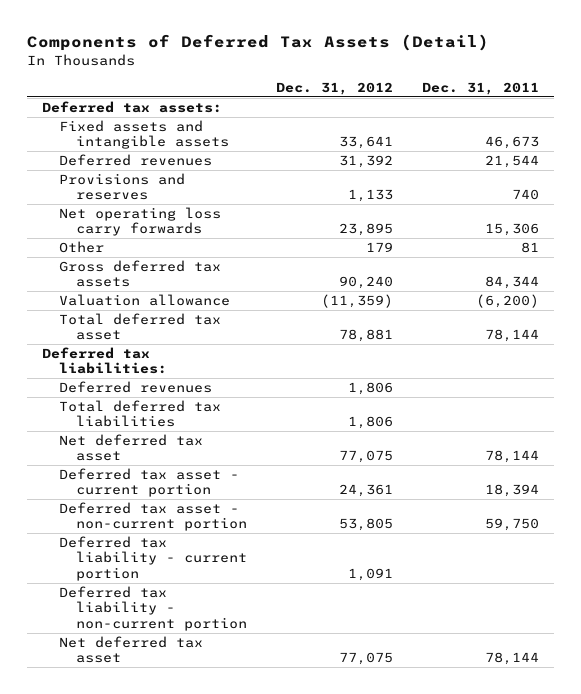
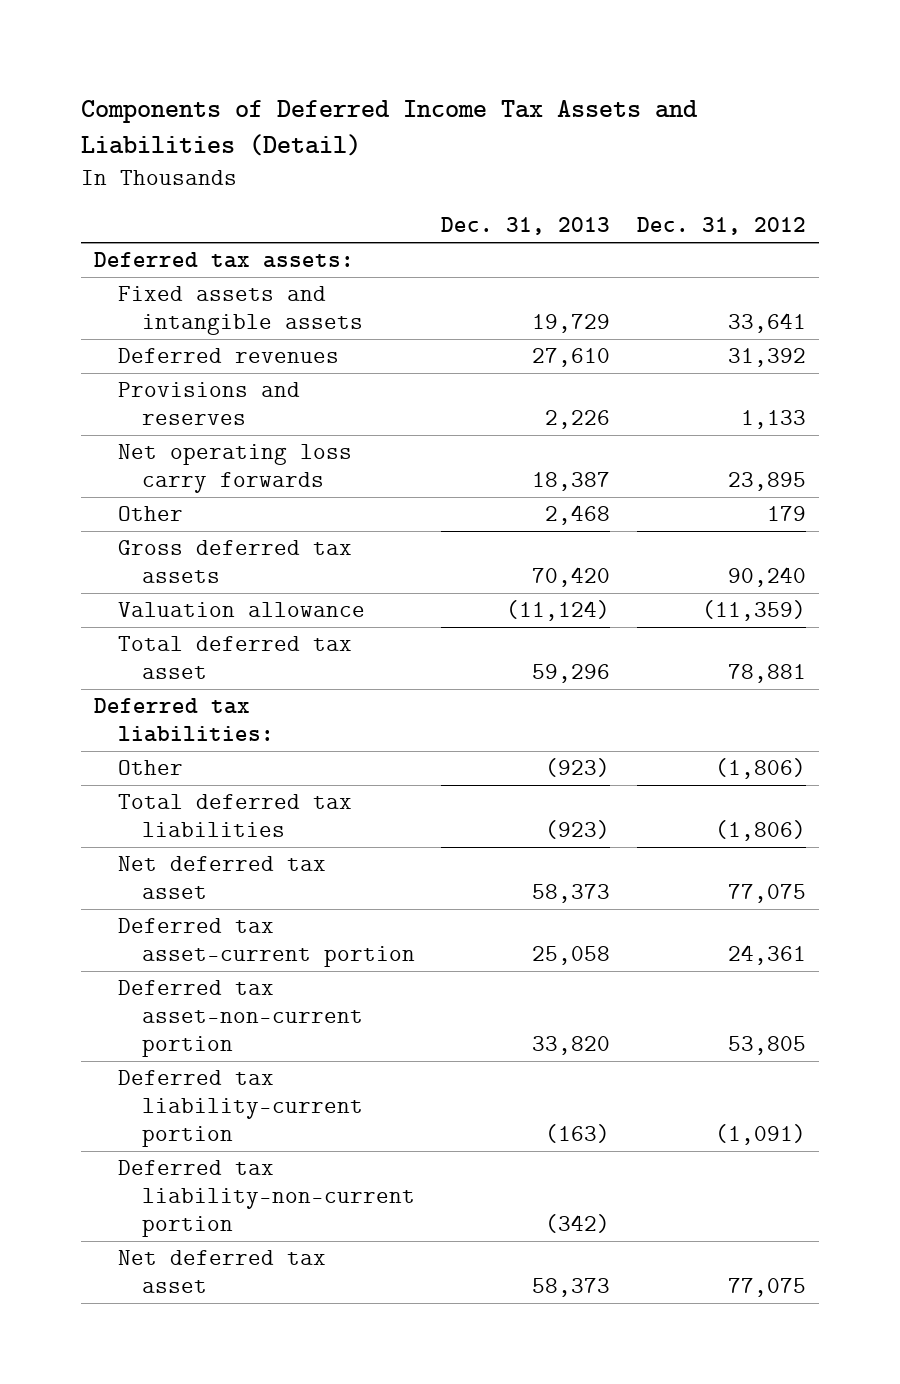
[27,34,490,52] Components of Deferred Tax Assets (Detail) -> [80,99,698,157] Components of Deferred Income Tax Assets and Liabilities (Detail)
[422,81,540,95] Dec. 31, 2011 -> none
none -> [441,217,611,236] Dec. 31, 2013
[58,380,212,393] Deferred revenues -> none
none -> [117,760,183,776] Other
[347,416,393,430] 1,806 -> [714,820,806,842] (1,806)
[58,467,239,498] Deferred tax asset - current portion -> [117,918,415,968] Deferred tax asset-current portion
[58,501,247,532] Deferred tax asset - non-current portion -> [117,980,363,1058] Deferred tax asset-non-current portion
[58,535,247,581] Deferred tax liability - current portion -> [117,1070,363,1148] Deferred tax liability-current portion
[347,567,393,581] 1,091 -> [714,1124,806,1146] (1,091)
[58,585,247,631] Deferred tax liability - non-current portion -> [117,1160,415,1238] Deferred tax liability-non-current portion

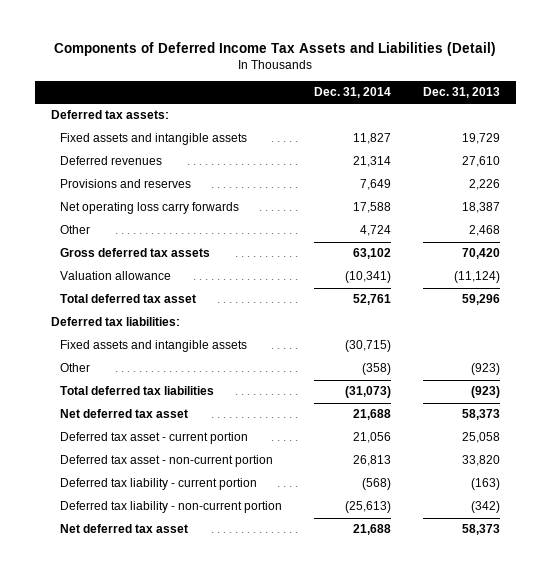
[636,217,806,236] Dec. 31, 2012 -> none
none -> [313,87,391,99] Dec. 31, 2014
none -> [59,340,247,353] Fixed assets and intangible assets
[117,918,415,968] Deferred tax asset-current portion -> [59,432,248,445] Deferred tax asset - current portion
[117,980,363,1058] Deferred tax asset-non-current portion -> [59,455,273,468] Deferred tax asset - non-current portion
[117,1070,363,1148] Deferred tax liability-current portion -> [59,478,257,491] Deferred tax liability - current portion
[117,1160,415,1238] Deferred tax liability-non-current portion -> [59,501,282,514] Deferred tax liability - non-current portion

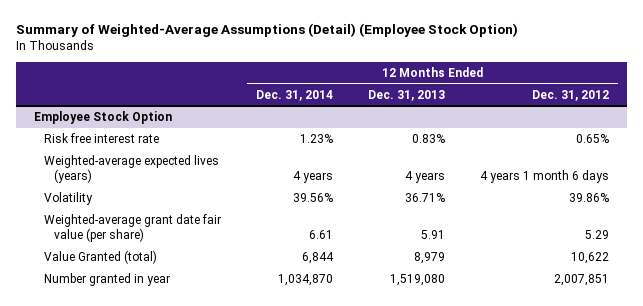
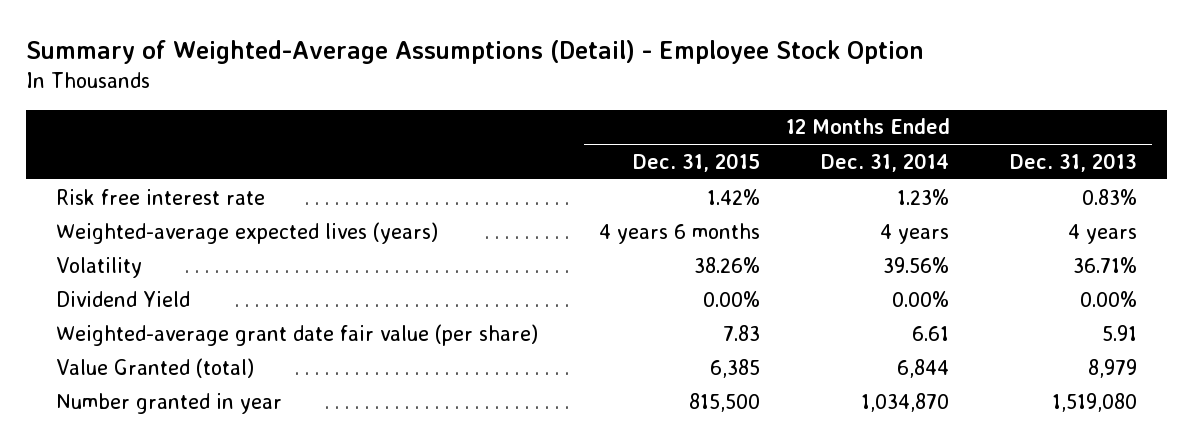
[16,23,519,38] Summary of Weighted-Average Assumptions (Detail) (Employee Stock Option) -> [25,40,924,65] Summary of Weighted-Average Assumptions (Detail) - Employee Stock Option
[532,89,610,101] Dec. 31, 2012 -> none
none -> [633,152,761,172] Dec. 31, 2015
[33,111,172,125] Employee Stock Option -> none
none -> [56,290,191,307] Dividend Yield

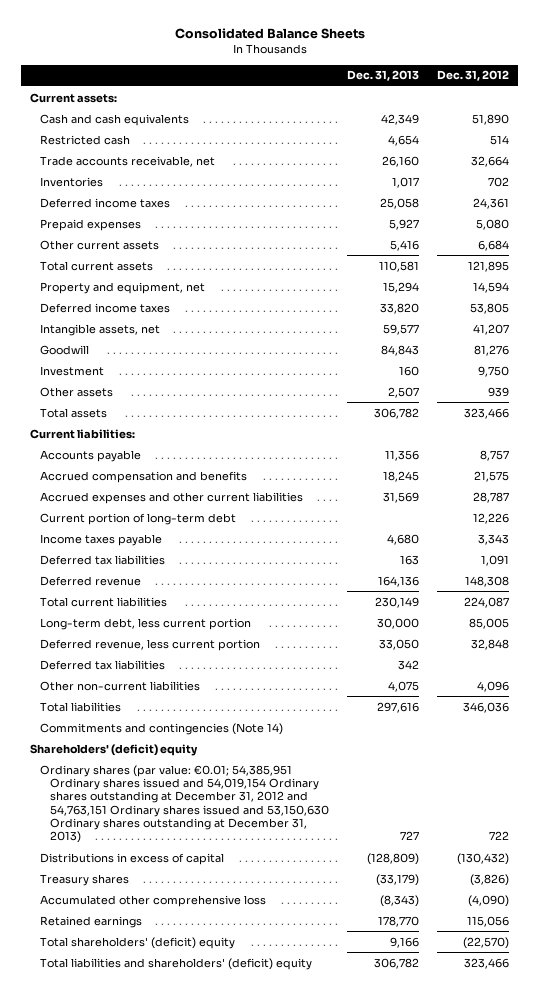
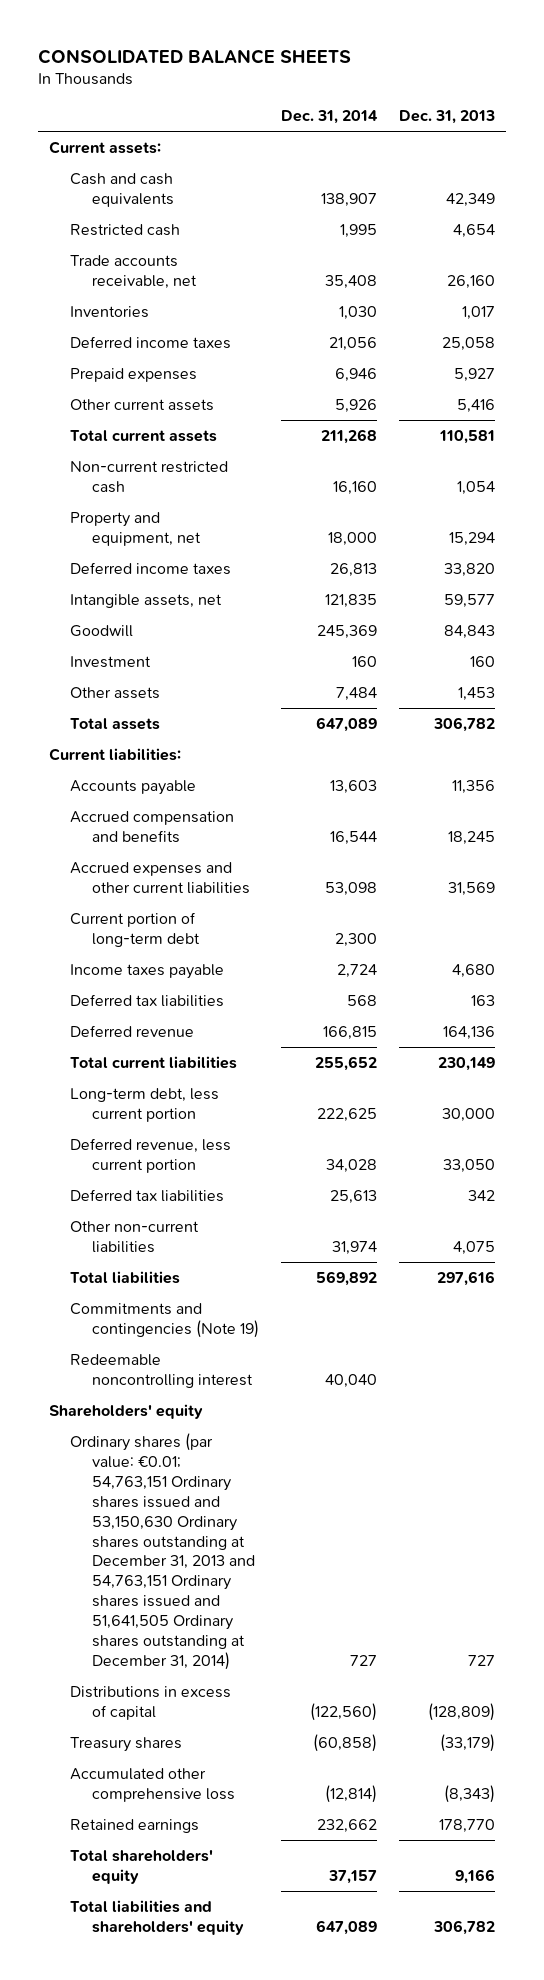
[174,28,365,40] Consolidated Balance Sheets -> [37,48,351,64] CONSOLIDATED BALANCE SHEETS
[437,70,510,82] Dec. 31, 2012 -> none
none -> [281,110,379,125] Dec. 31, 2014
none -> [70,461,229,493] Non-current restricted cash
[388,386,420,398] 2,507 -> [458,687,496,702] 1,453
[40,722,284,735] Commitments and contingencies (Note 14) -> [70,1303,260,1338] Commitments and contingencies (Note 19)
none -> [70,1354,254,1388] Redeemable noncontrolling interest
[30,743,199,756] Shareholders' (deficit) equity -> [48,1404,203,1420] Shareholders' equity
[40,764,330,844] Ordinary shares (par value: €0.01; 54,385,951 Ordinary shares issued and 54,019,154 Ordinary shares outstanding at December 31, 2012 and 54,763,151 Ordinary shares issued and 53,150,630 Ordinary shares outstanding at December 31, 2013) -> [70,1433,256,1670] Ordinary shares (par value: €0.01; 54,763,151 Ordinary shares issued and 53,150,630 Ordinary shares outstanding at December 31, 2013 and 54,763,151 Ordinary shares issued and 51,641,505 Ordinary shares outstanding at December 31, 2014)
[40,936,236,949] Total shareholders' (deficit) equity -> [70,1850,214,1884] Total shareholders' equity
[40,957,313,970] Total liabilities and shareholders' (deficit) equity -> [70,1900,245,1935] Total liabilities and shareholders' equity

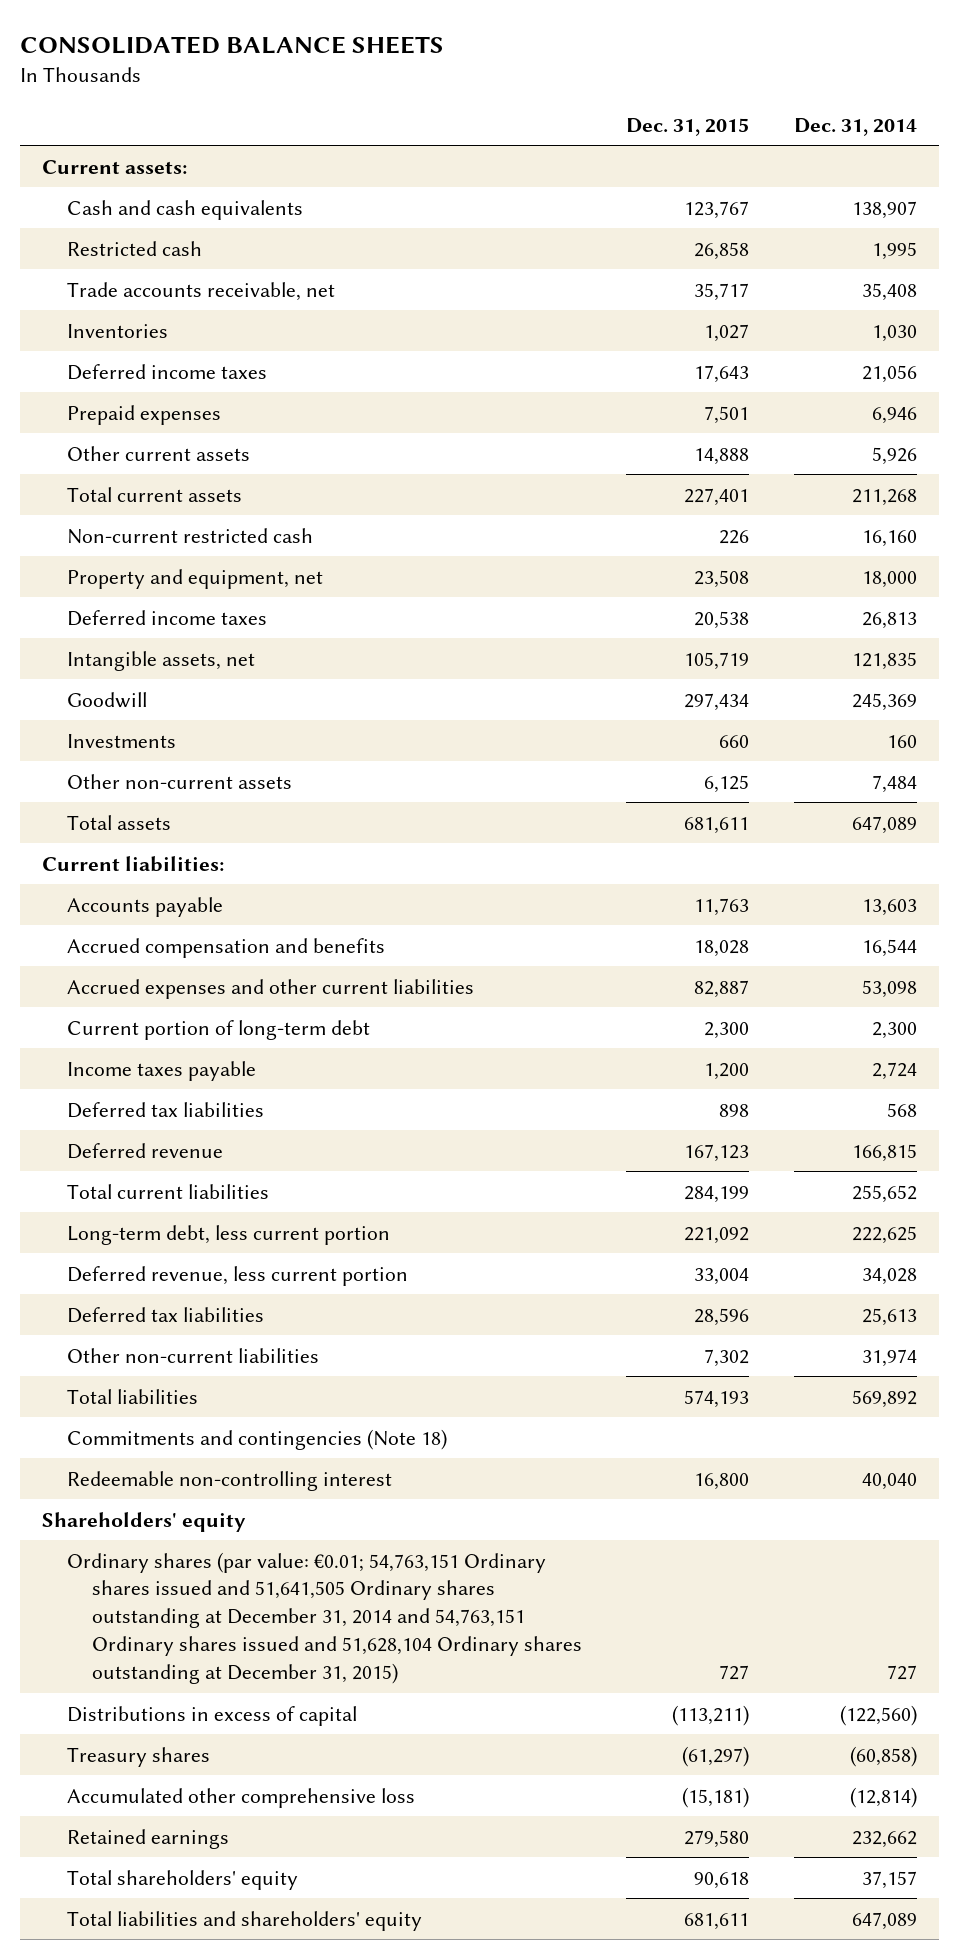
[399,110,496,125] Dec. 31, 2013 -> none
none -> [626,117,750,136] Dec. 31, 2015
[70,656,152,669] Investment -> [66,733,176,748] Investments
[70,687,161,700] Other assets -> [66,773,292,789] Other non-current assets
[70,1303,260,1338] Commitments and contingencies (Note 19) -> [66,1428,447,1450] Commitments and contingencies (Note 18)
[70,1354,254,1388] Redeemable noncontrolling interest -> [66,1470,392,1491] Redeemable non-controlling interest
[70,1433,256,1670] Ordinary shares (par value: €0.01; 54,763,151 Ordinary shares issued and 53,150,630 Ordinary shares outstanding at December 31, 2013 and 54,763,151 Ordinary shares issued and 51,641,505 Ordinary shares outstanding at December 31, 2014) -> [66,1551,583,1684] Ordinary shares (par value: €0.01; 54,763,151 Ordinary shares issued and 51,641,505 Ordinary shares outstanding at December 31, 2014 and 54,763,151 Ordinary shares issued and 51,628,104 Ordinary shares outstanding at December 31, 2015)

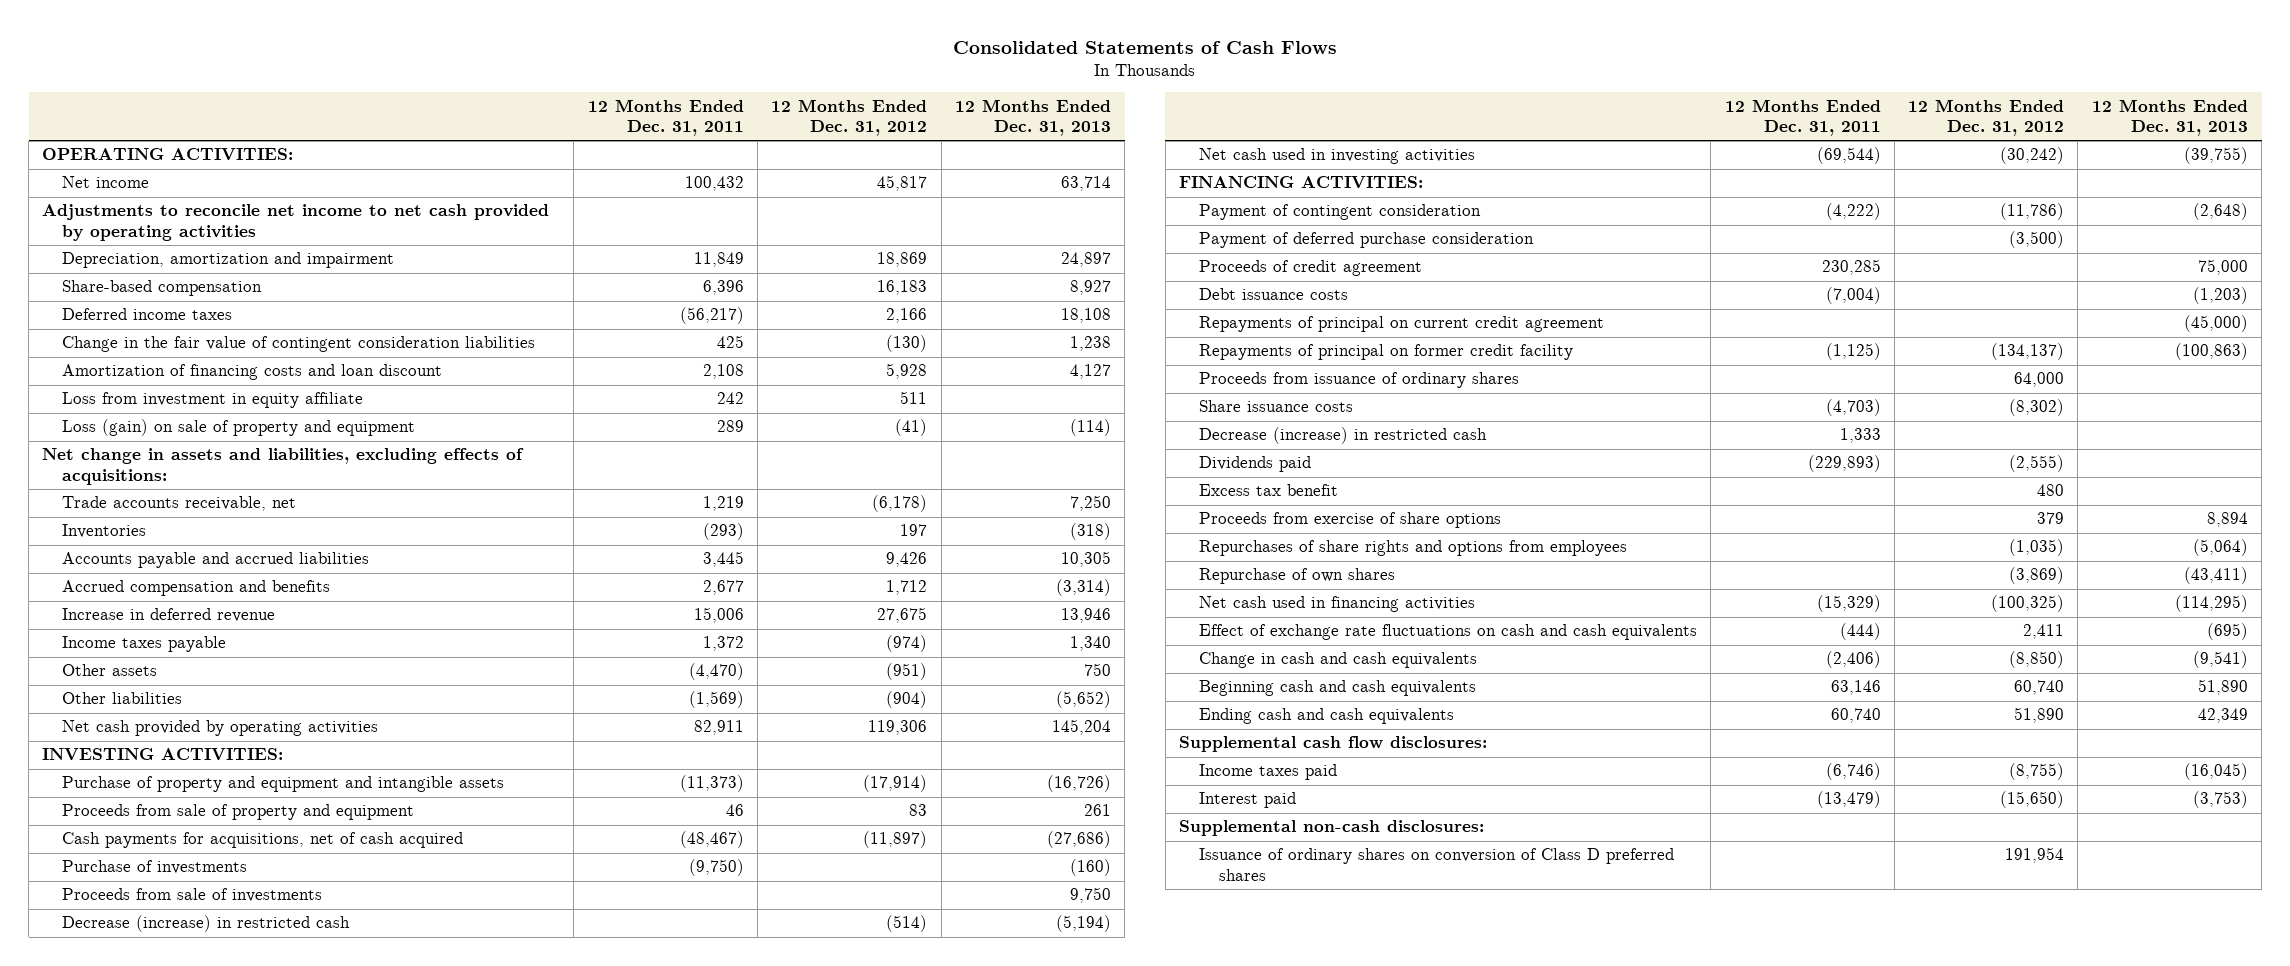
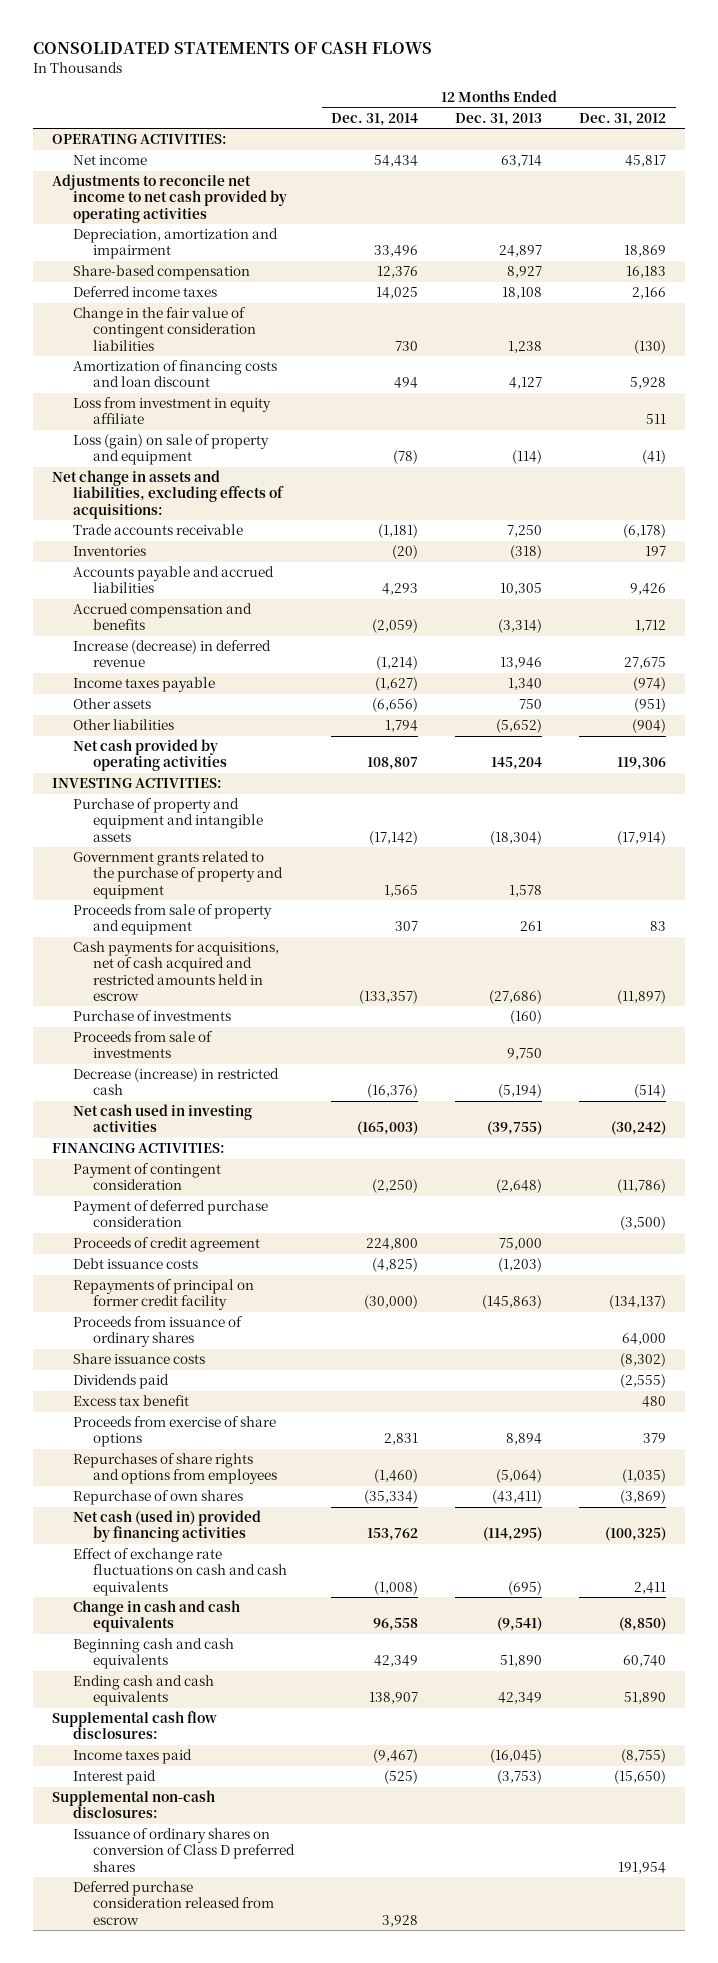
[953,40,1338,54] Consolidated Statements of Cash Flows -> [33,42,433,55] CONSOLIDATED STATEMENTS OF CASH FLOWS
[587,98,744,136] 12 Months Ended Dec. 31, 2011 -> none
none -> [331,113,419,127] Dec. 31, 2014
[62,496,297,512] Trade accounts receivable, net -> [72,524,243,536] Trade accounts receivable
[62,608,276,623] Increase in deferred revenue -> [72,640,271,668] Increase (decrease) in deferred revenue
[1046,775,1111,793] (16,726) -> [490,830,543,845] (18,304)
none -> [72,851,284,899] Government grants related to the purchase of property and equipment
[62,832,464,849] Cash payments for acquisitions, net of cash acquired -> [72,941,279,1001] Cash payments for acquisitions, net of cash acquired and restricted amounts held in escrow
[1198,316,1604,333] Repayments of principal on current credit agreement -> none
[2174,343,2248,361] (100,863) -> [482,1295,543,1310] (145,863)
[1198,427,1487,445] Decrease (increase) in restricted cash -> none
[1198,596,1475,613] Net cash used in financing activities -> [72,1510,261,1543] Net cash (used in) provided by financing activities
none -> [72,1881,275,1925] Deferred purchase consideration released from escrow

